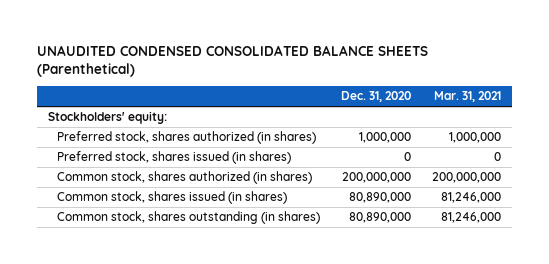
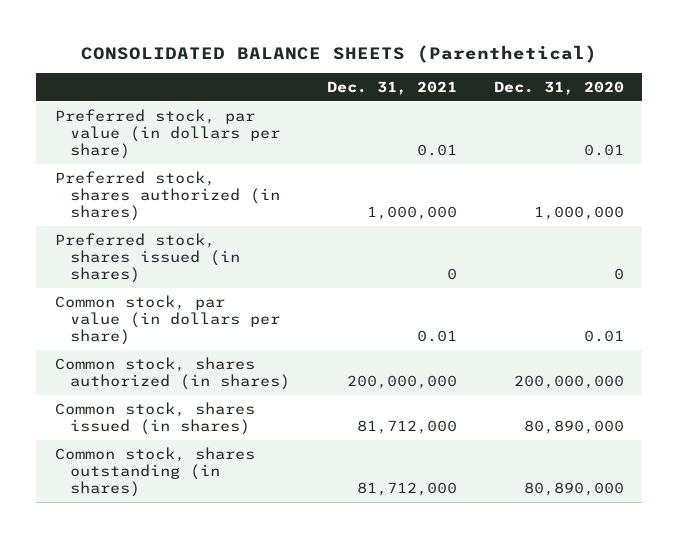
[37,44,429,78] UNAUDITED CONDENSED CONSOLIDATED BALANCE SHEETS (Parenthetical) -> [81,44,598,63] CONSOLIDATED BALANCE SHEETS (Parenthetical)
[433,91,501,103] Mar. 31, 2021 -> none
none -> [327,81,458,96] Dec. 31, 2021
[47,111,167,125] Stockholders' equity: -> none
none -> [54,108,281,159] Preferred stock, par value (in dollars per share)
none -> [54,294,281,345] Common stock, par value (in dollars per share)

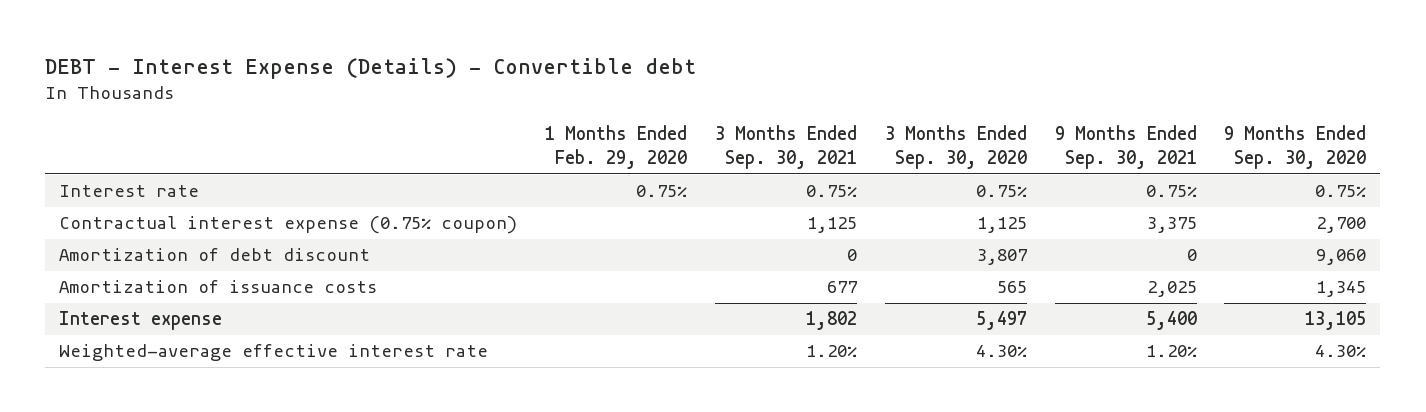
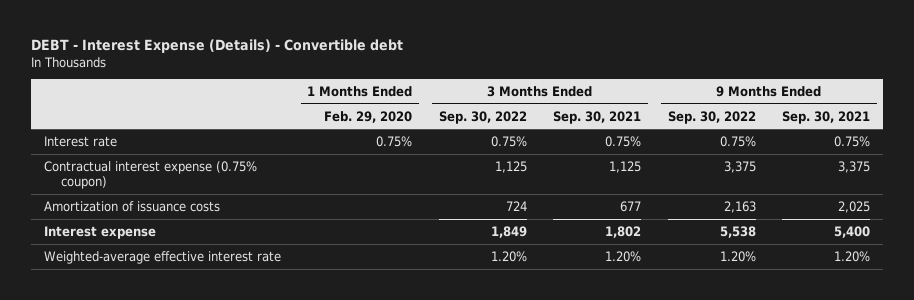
[884,125,1027,170] 3 Months Ended Sep. 30, 2020 -> none
[1224,125,1367,170] 9 Months Ended Sep. 30, 2020 -> none
none -> [438,110,527,124] Sep. 30, 2022
none -> [667,110,756,124] Sep. 30, 2022
[59,248,371,262] Amortization of debt discount -> none

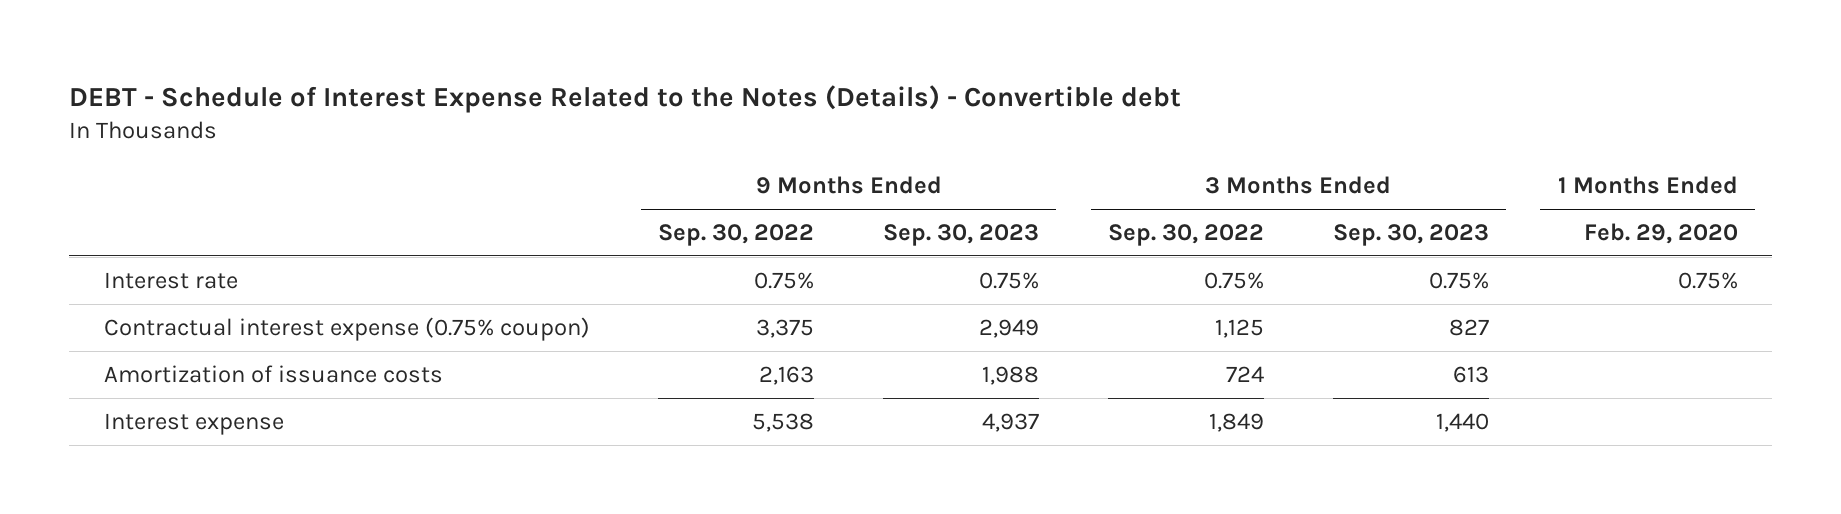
[30,38,403,53] DEBT - Interest Expense (Details) - Convertible debt -> [69,85,1182,114] DEBT - Schedule of Interest Expense Related to the Notes (Details) - Convertible debt
[553,110,642,124] Sep. 30, 2021 -> none
[782,110,871,124] Sep. 30, 2021 -> none
none -> [883,223,1040,246] Sep. 30, 2023
none -> [1332,223,1489,246] Sep. 30, 2023
[43,250,281,264] Weighted-average effective interest rate -> none

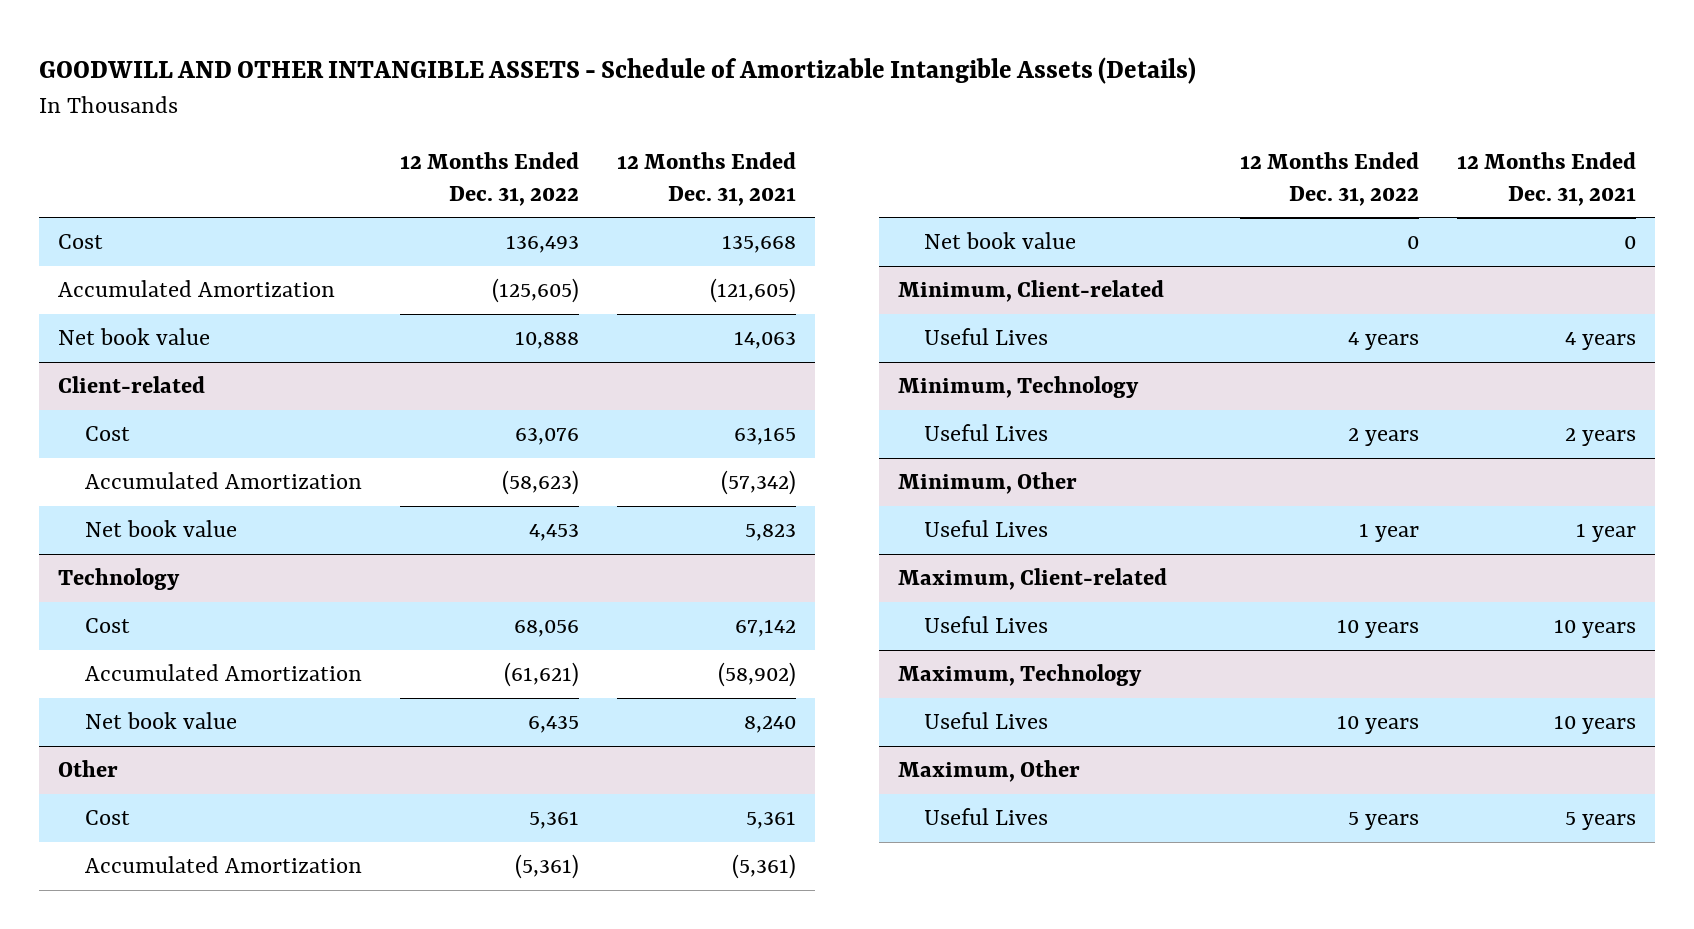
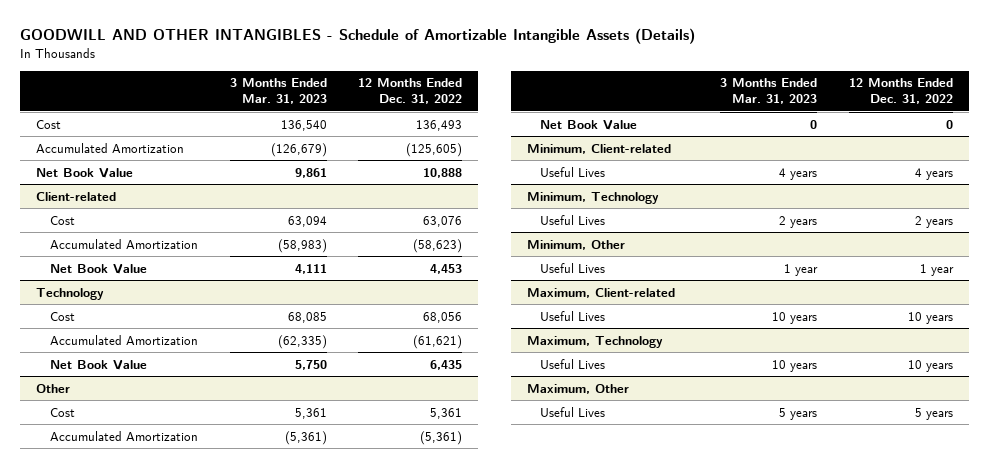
[39,57,1197,85] GOODWILL AND OTHER INTANGIBLE ASSETS - Schedule of Amortizable Intangible Assets (Details) -> [20,28,696,45] GOODWILL AND OTHER INTANGIBLES - Schedule of Amortizable Intangible Assets (Details)
[617,152,797,206] 12 Months Ended Dec. 31, 2021 -> none
none -> [229,78,327,105] 3 Months Ended Mar. 31, 2023
[58,328,211,346] Net book value -> [36,167,134,178] Net Book Value
[84,520,237,538] Net book value -> [49,263,147,274] Net Book Value
[84,712,237,730] Net book value -> [49,359,147,370] Net Book Value
[924,232,1077,250] Net book value -> [540,119,638,130] Net Book Value

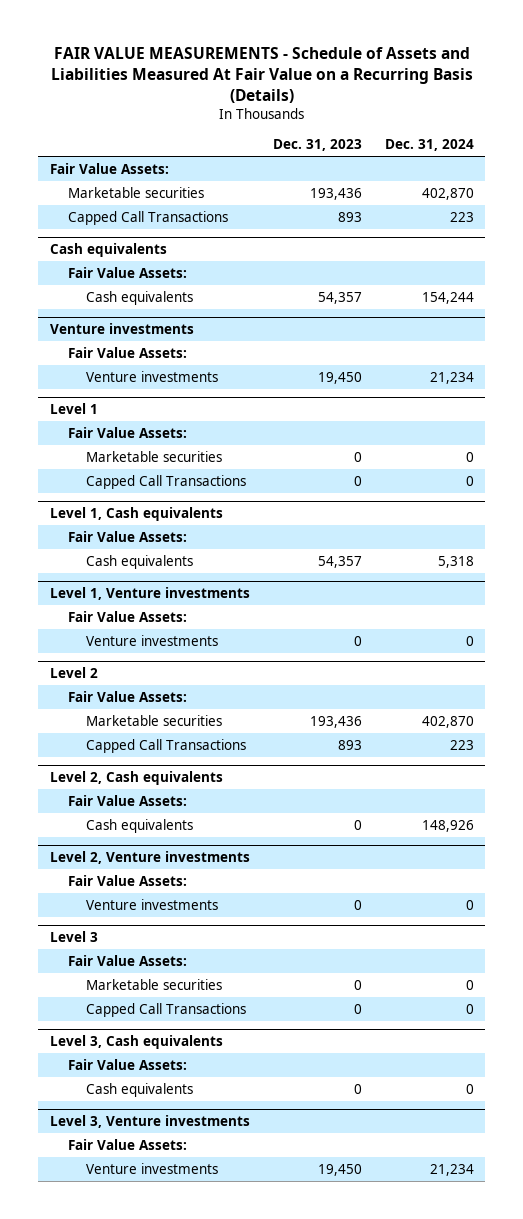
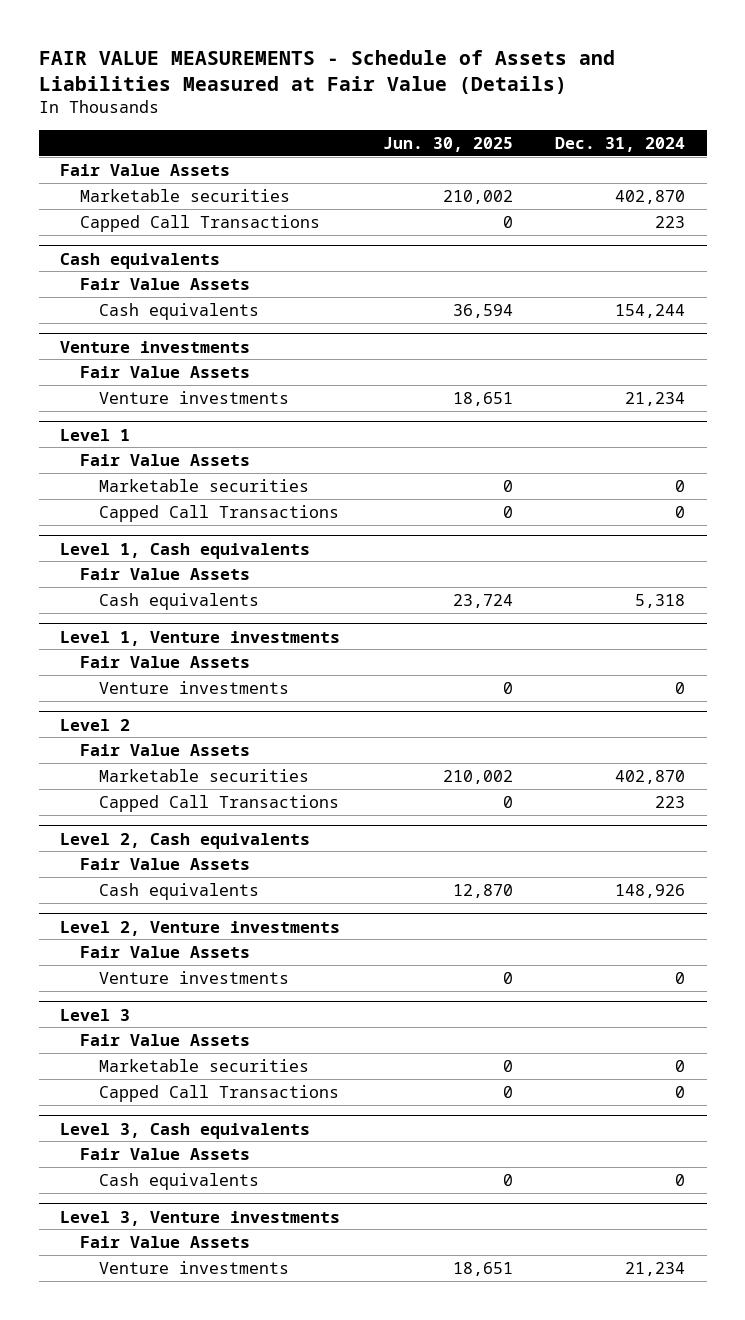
[50,46,473,103] FAIR VALUE MEASUREMENTS - Schedule of Assets and Liabilities Measured At Fair Value on a Recurring Basis (Details) -> [38,49,615,94] FAIR VALUE MEASUREMENTS - Schedule of Assets and Liabilities Measured at Fair Value (Details)
[272,139,362,152] Dec. 31, 2023 -> none
none -> [382,136,513,152] Jun. 30, 2025
[49,162,169,174] Fair Value Assets: -> [60,163,231,176] Fair Value Assets
[67,266,187,278] Fair Value Assets: -> [79,277,250,290] Fair Value Assets
[67,346,187,358] Fair Value Assets: -> [79,365,250,378] Fair Value Assets
[67,426,187,438] Fair Value Assets: -> [79,453,250,466] Fair Value Assets
[67,530,187,542] Fair Value Assets: -> [79,567,250,580] Fair Value Assets
[67,610,187,622] Fair Value Assets: -> [79,655,250,668] Fair Value Assets
[67,690,187,702] Fair Value Assets: -> [79,743,250,756] Fair Value Assets
[67,794,187,806] Fair Value Assets: -> [79,857,250,870] Fair Value Assets
[67,874,187,886] Fair Value Assets: -> [79,945,250,958] Fair Value Assets
[67,954,187,966] Fair Value Assets: -> [79,1033,250,1046] Fair Value Assets
[67,1058,187,1070] Fair Value Assets: -> [79,1147,250,1160] Fair Value Assets
[67,1138,187,1150] Fair Value Assets: -> [79,1235,250,1248] Fair Value Assets

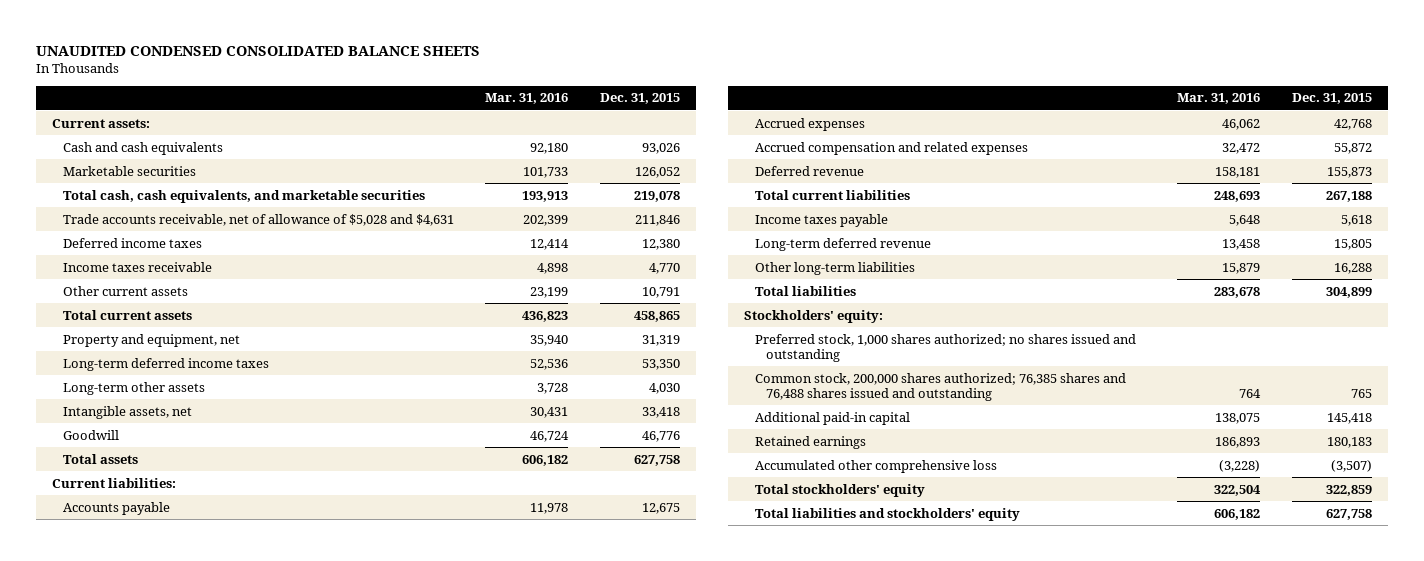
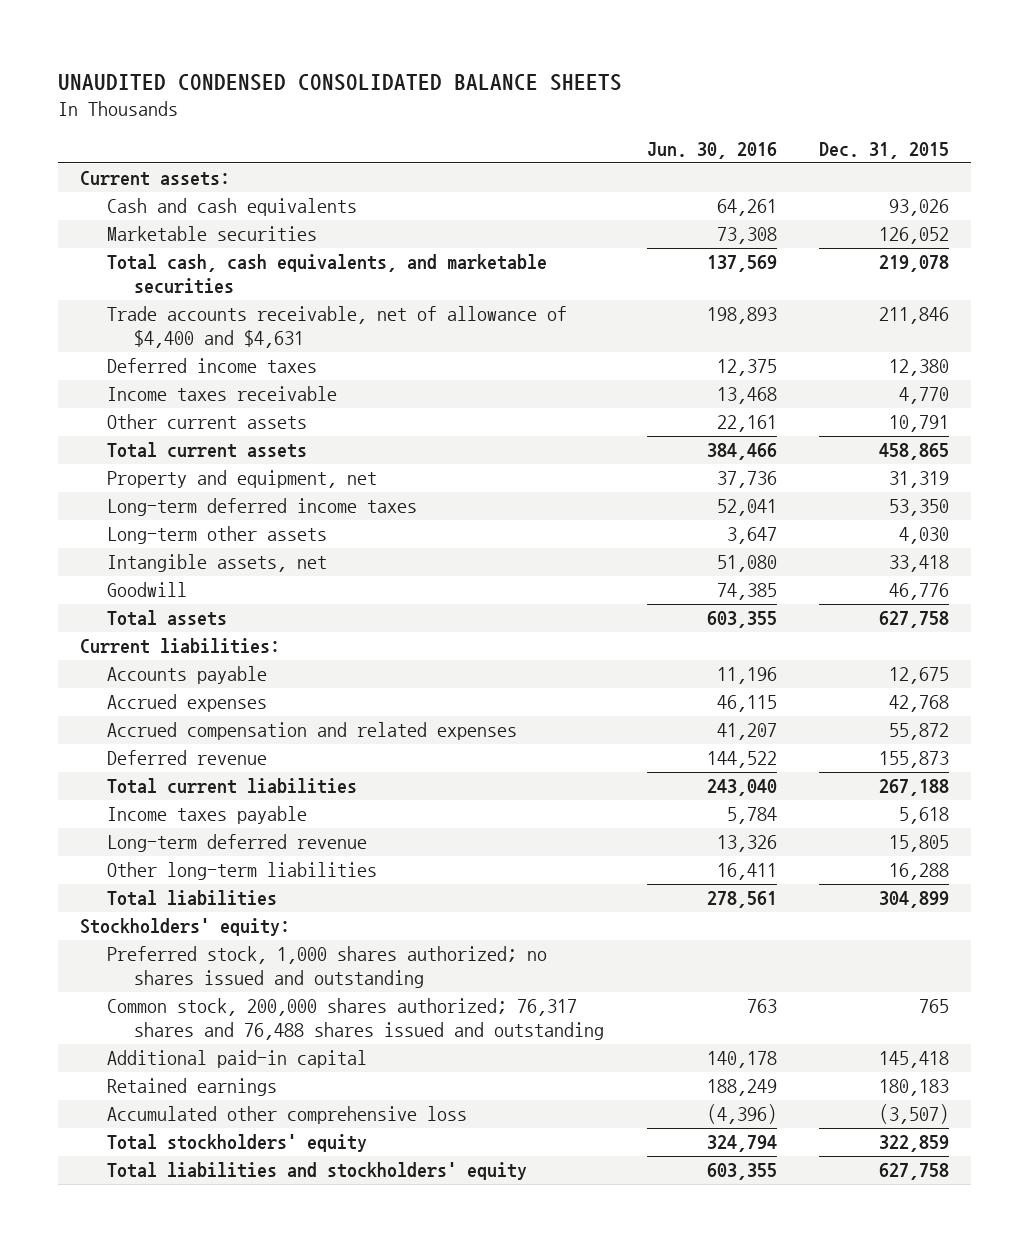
[485,93,569,105] Mar. 31, 2016 -> none
none -> [646,142,777,160] Jun. 30, 2016
[62,213,454,226] Trade accounts receivable, net of allowance of $5,028 and $4,631 -> [106,306,567,348] Trade accounts receivable, net of allowance of $4,400 and $4,631
[754,372,1126,401] Common stock, 200,000 shares authorized; 76,385 shares and 76,488 shares issued and outstanding -> [106,998,605,1040] Common stock, 200,000 shares authorized; 76,317 shares and 76,488 shares issued and outstanding

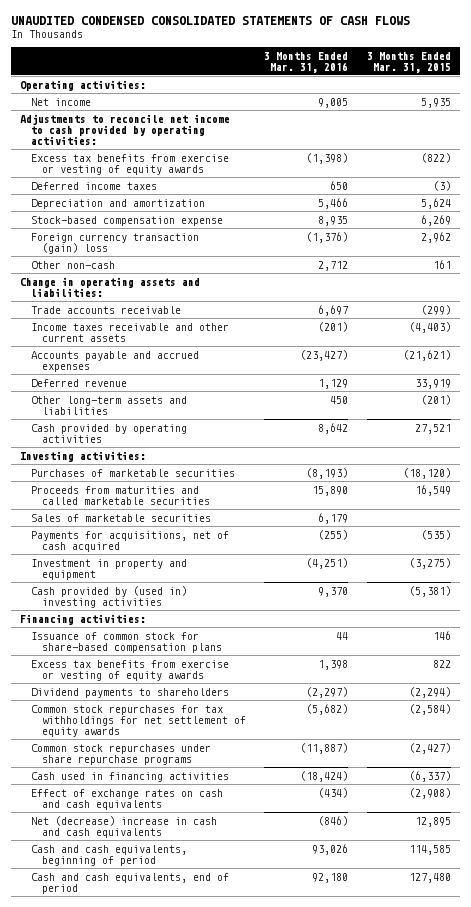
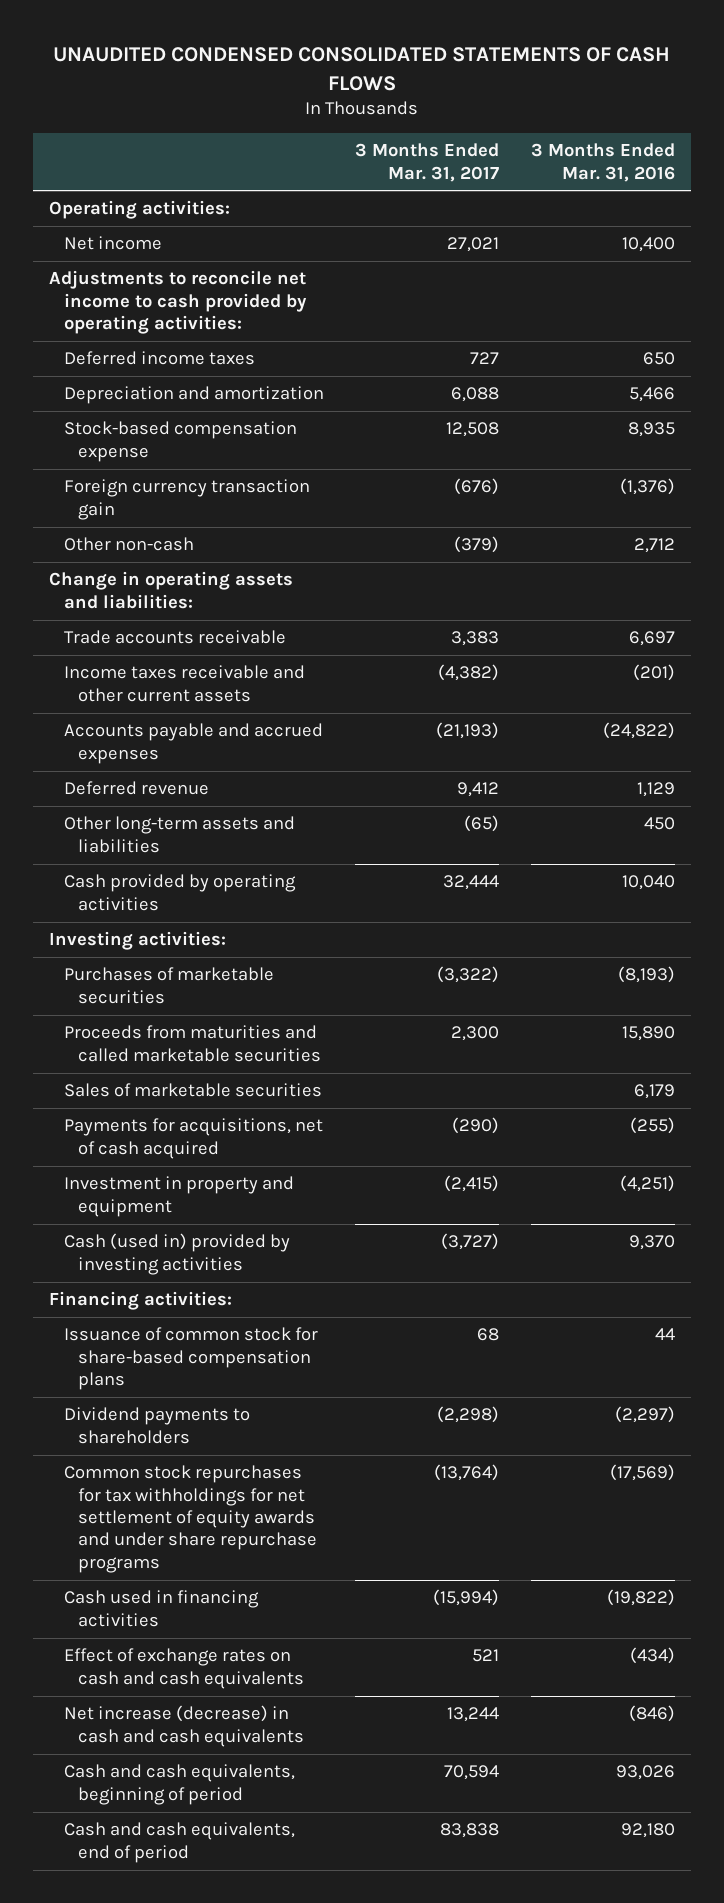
[366,51,451,73] 3 Months Ended Mar. 31, 2015 -> none
none -> [355,143,500,182] 3 Months Ended Mar. 31, 2017
[318,97,349,108] 9,005 -> [622,237,676,253] 10,400
[31,153,230,175] Excess tax benefits from exercise or vesting of equity awards -> none
[31,232,200,254] Foreign currency transaction (gain) loss -> [63,479,310,520] Foreign currency transaction gain
[300,349,349,361] (23,427) -> [603,722,676,740] (24,822)
[318,422,349,434] 8,642 -> [622,875,676,891] 10,040
[31,585,188,608] Cash provided by (used in) investing activities -> [63,1233,290,1275] Cash (used in) provided by investing activities
[31,659,230,681] Excess tax benefits from exercise or vesting of equity awards -> none
[31,704,247,737] Common stock repurchases for tax withholdings for net settlement of equity awards -> none
[31,743,212,765] Common stock repurchases under share repurchase programs -> [63,1465,318,1573] Common stock repurchases for tax withholdings for net settlement of equity awards and under share repurchase programs
[300,742,349,754] (11,887) -> [610,1464,676,1482] (17,569)
[300,770,349,782] (18,424) -> [607,1589,676,1607] (19,822)
[31,815,218,838] Net (decrease) increase in cash and cash equivalents -> [63,1705,305,1747] Net increase (decrease) in cash and cash equivalents

